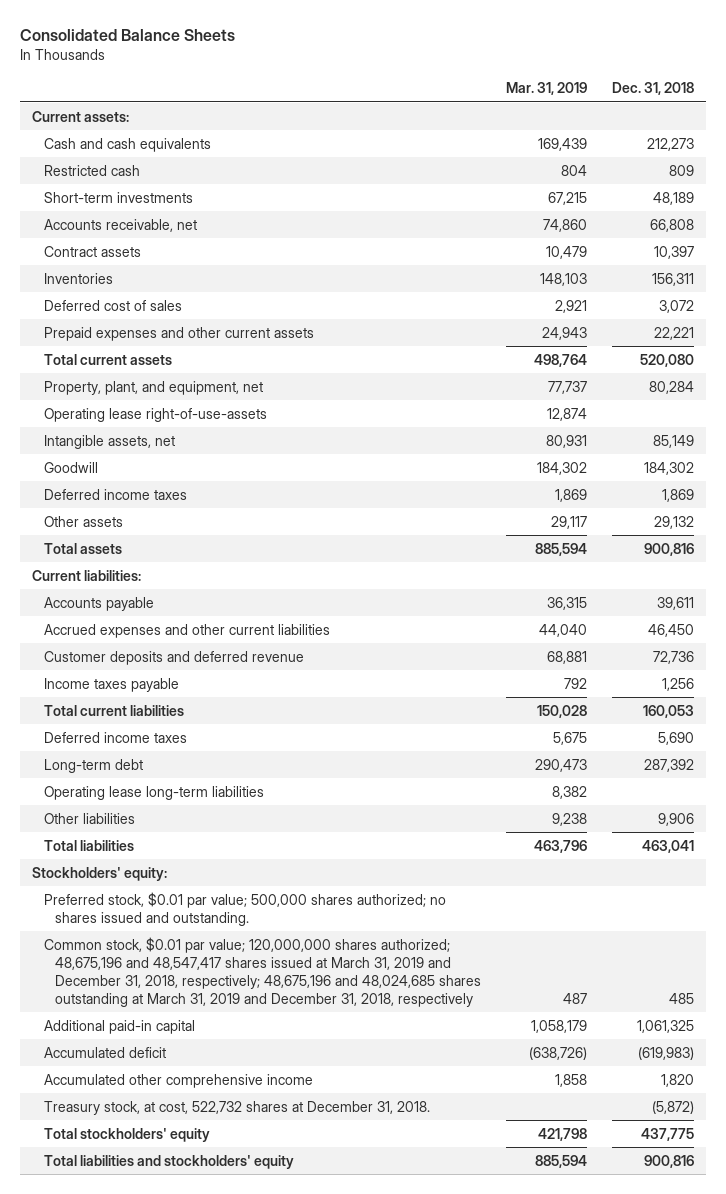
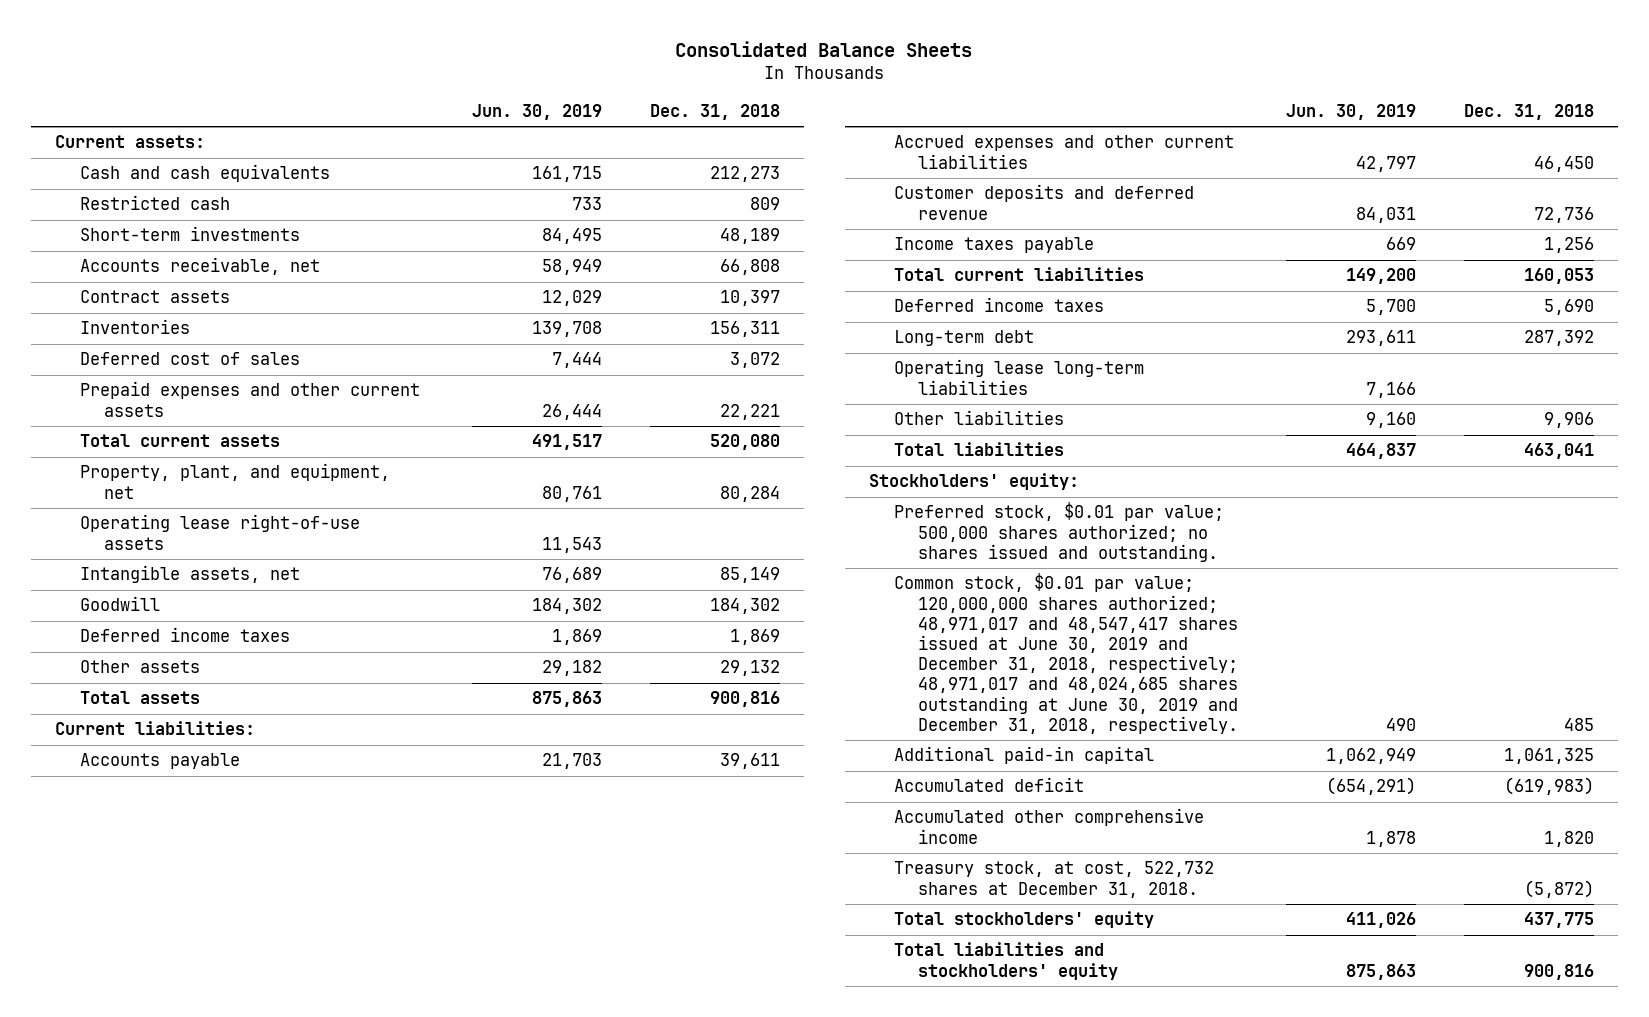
[506,82,588,96] Mar. 31, 2019 -> none
none -> [472,103,603,120] Jun. 30, 2019
[43,407,267,422] Operating lease right-of-use-assets -> [79,514,360,550] Operating lease right-of-use assets
[43,936,482,1007] Common stock, $0.01 par value; 120,000,000 shares authorized; 48,675,196 and 48,547,417 shares issued at March 31, 2019 and December 31, 2018, respectively; 48,675,196 and 48,024,685 shares outstanding at March 31, 2019 and December 31, 2018, respectively -> [893,573,1239,734] Common stock, $0.01 par value; 120,000,000 shares authorized; 48,971,017 and 48,547,417 shares issued at June 30, 2019 and December 31, 2018, respectively; 48,971,017 and 48,024,685 shares outstanding at June 30, 2019 and December 31, 2018, respectively.

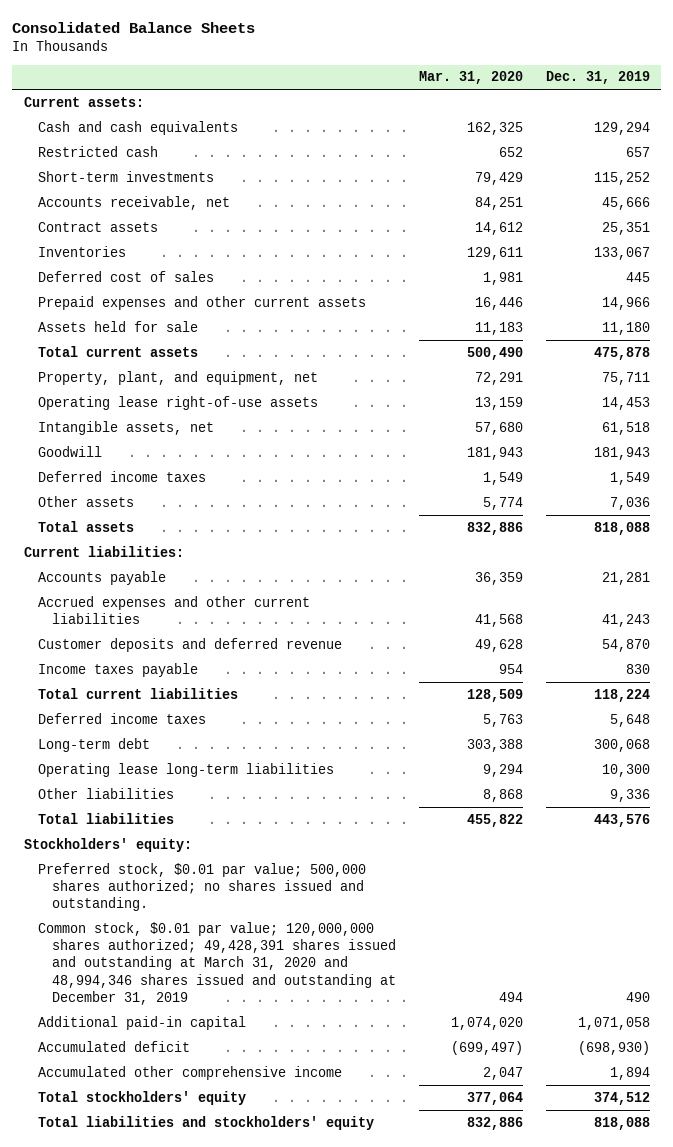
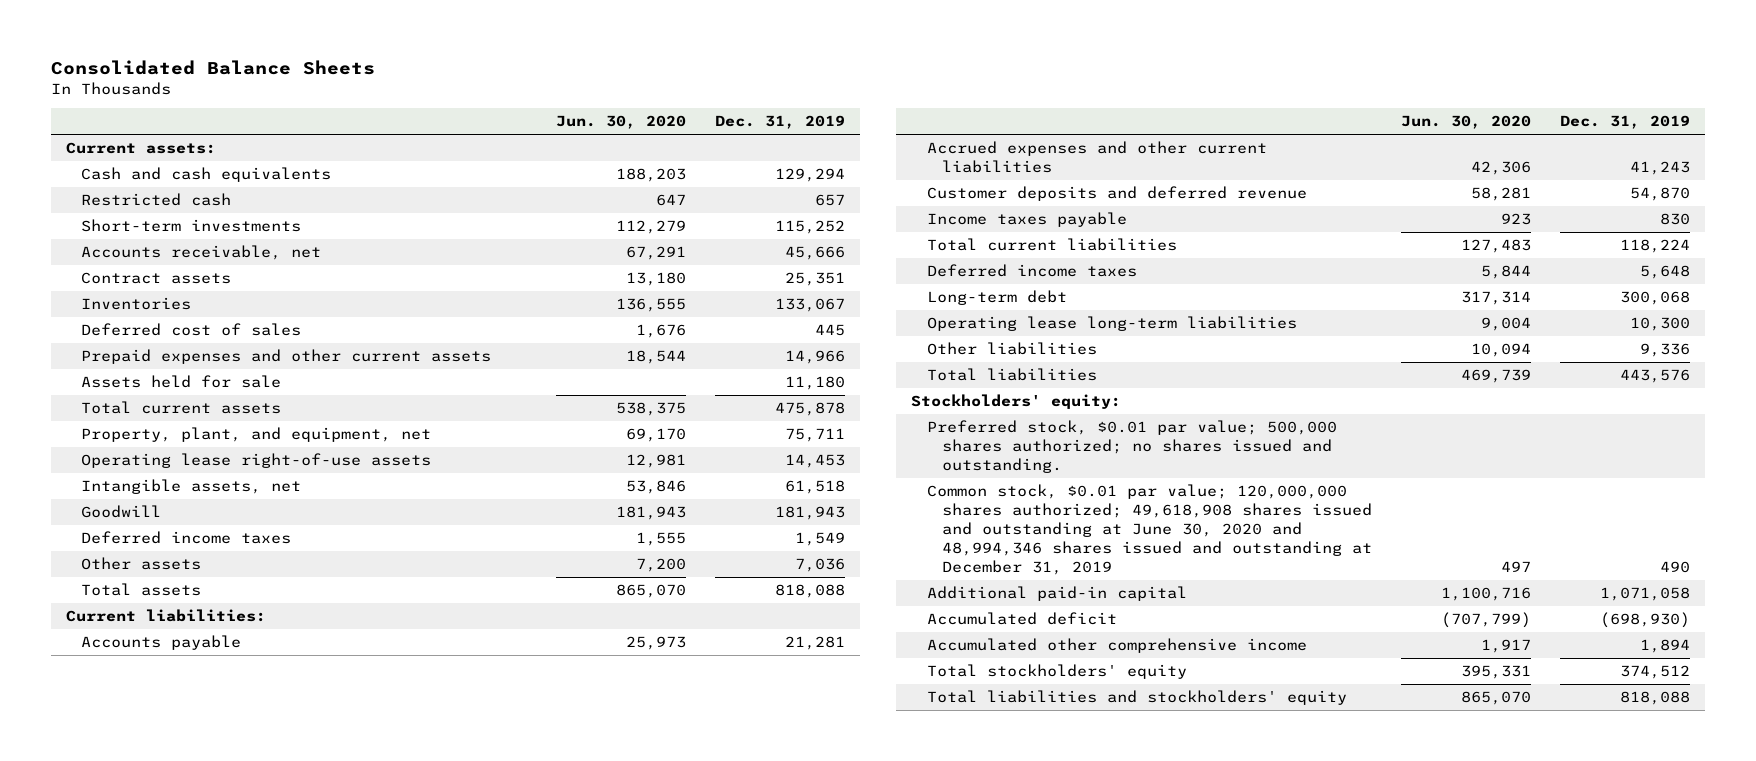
[418,71,523,85] Mar. 31, 2020 -> none
none -> [555,115,686,130] Jun. 30, 2020
[37,921,397,1005] Common stock, $0.01 par value; 120,000,000 shares authorized; 49,428,391 shares issued and outstanding at March 31, 2020 and 48,994,346 shares issued and outstanding at December 31, 2019 -> [926,483,1373,576] Common stock, $0.01 par value; 120,000,000 shares authorized; 49,618,908 shares issued and outstanding at June 30, 2020 and 48,994,346 shares issued and outstanding at December 31, 2019

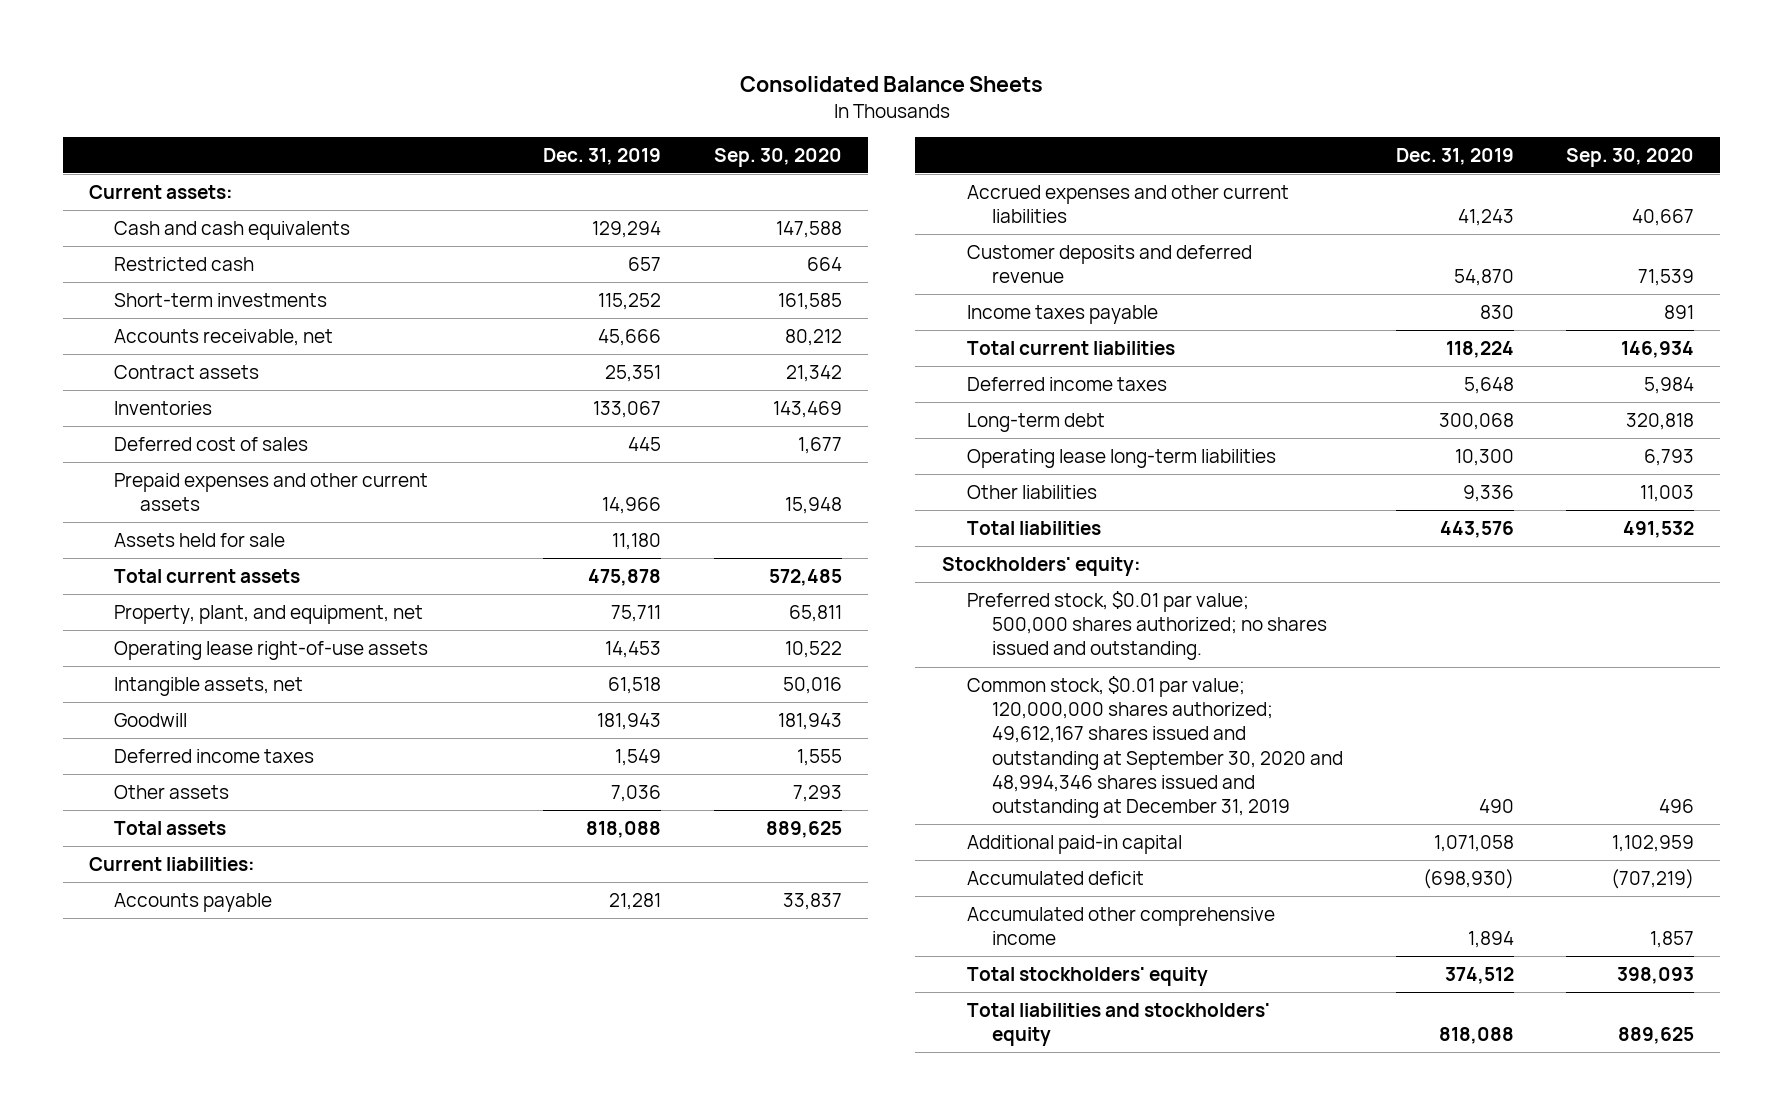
[555,115,686,130] Jun. 30, 2020 -> none
none -> [713,147,842,167] Sep. 30, 2020
[926,483,1373,576] Common stock, $0.01 par value; 120,000,000 shares authorized; 49,618,908 shares issued and outstanding at June 30, 2020 and 48,994,346 shares issued and outstanding at December 31, 2019 -> [966,675,1344,819] Common stock, $0.01 par value; 120,000,000 shares authorized; 49,612,167 shares issued and outstanding at September 30, 2020 and 48,994,346 shares issued and outstanding at December 31, 2019

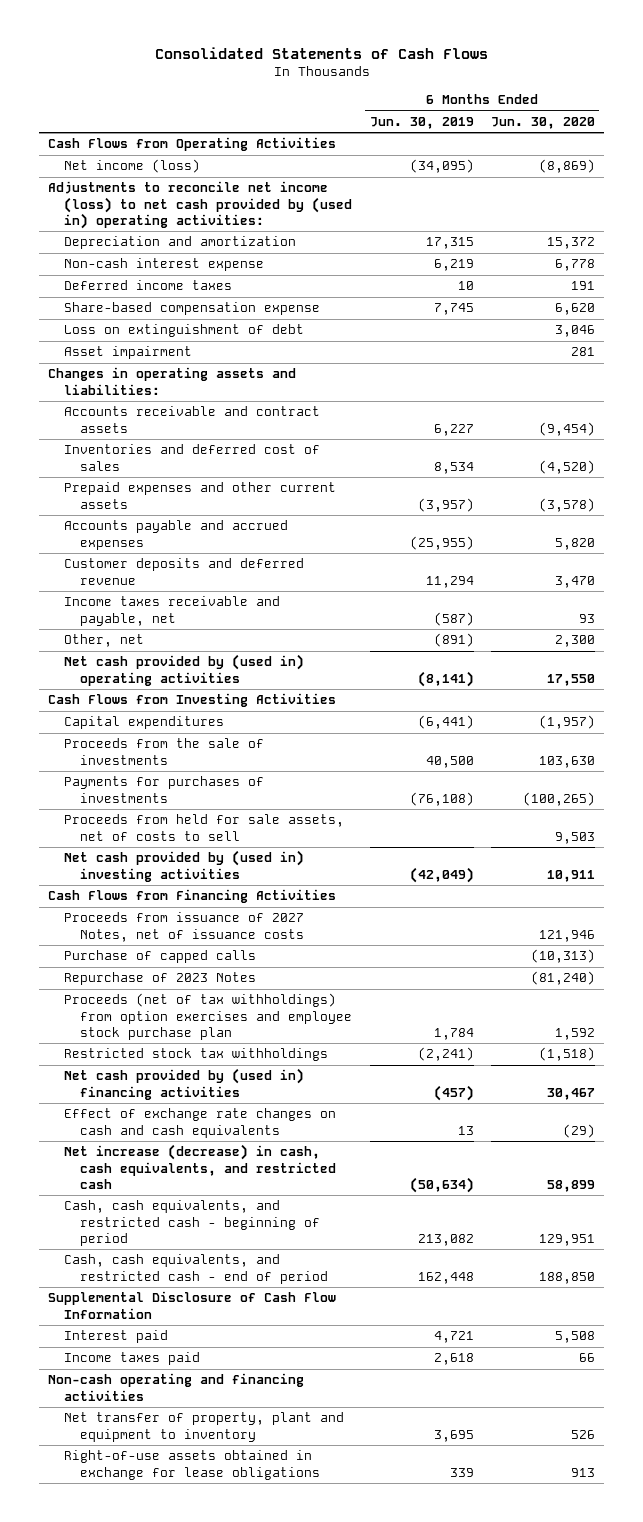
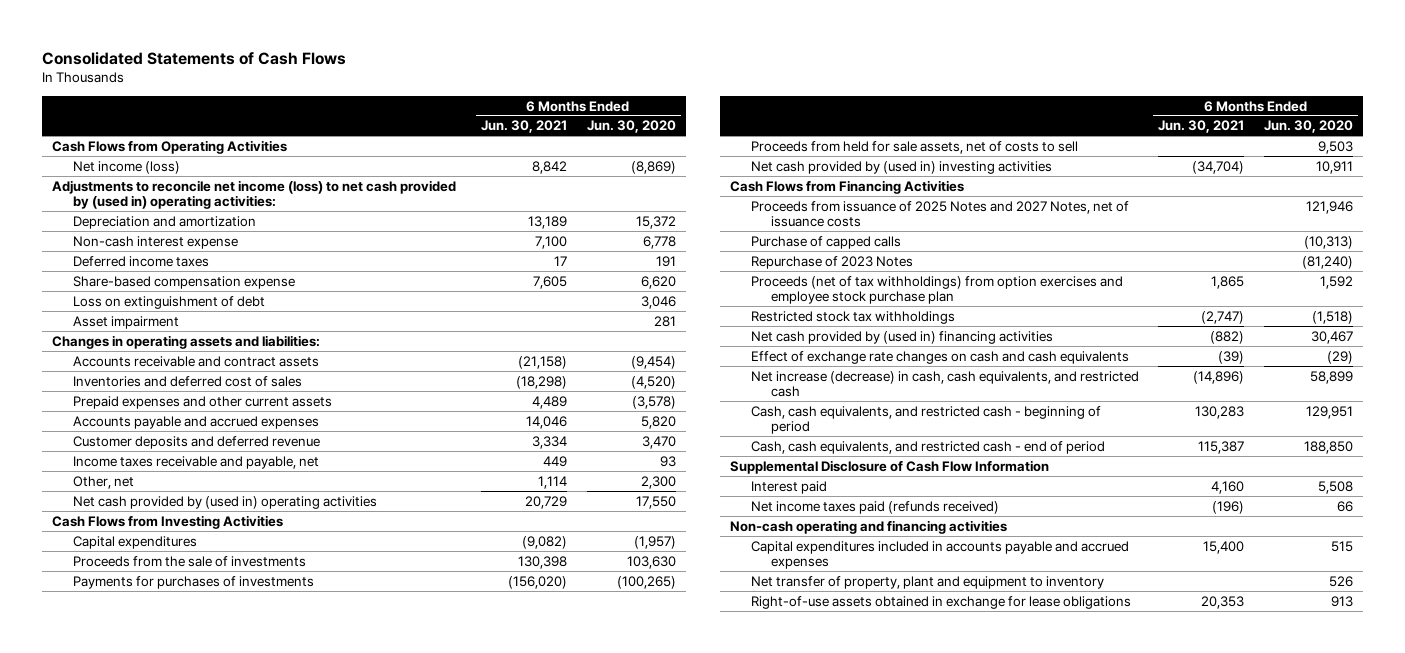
[369,116,474,129] Jun. 30, 2019 -> none
none -> [480,120,567,134] Jun. 30, 2021
[64,912,305,942] Proceeds from issuance of 2027 Notes, net of issuance costs -> [750,200,1129,228] Proceeds from issuance of 2025 Notes and 2027 Notes, net of issuance costs
[64,1352,201,1366] Income taxes paid -> [750,500,999,514] Net income taxes paid (refunds received)
none -> [750,540,1129,570] Capital expenditures included in accounts payable and accrued expenses

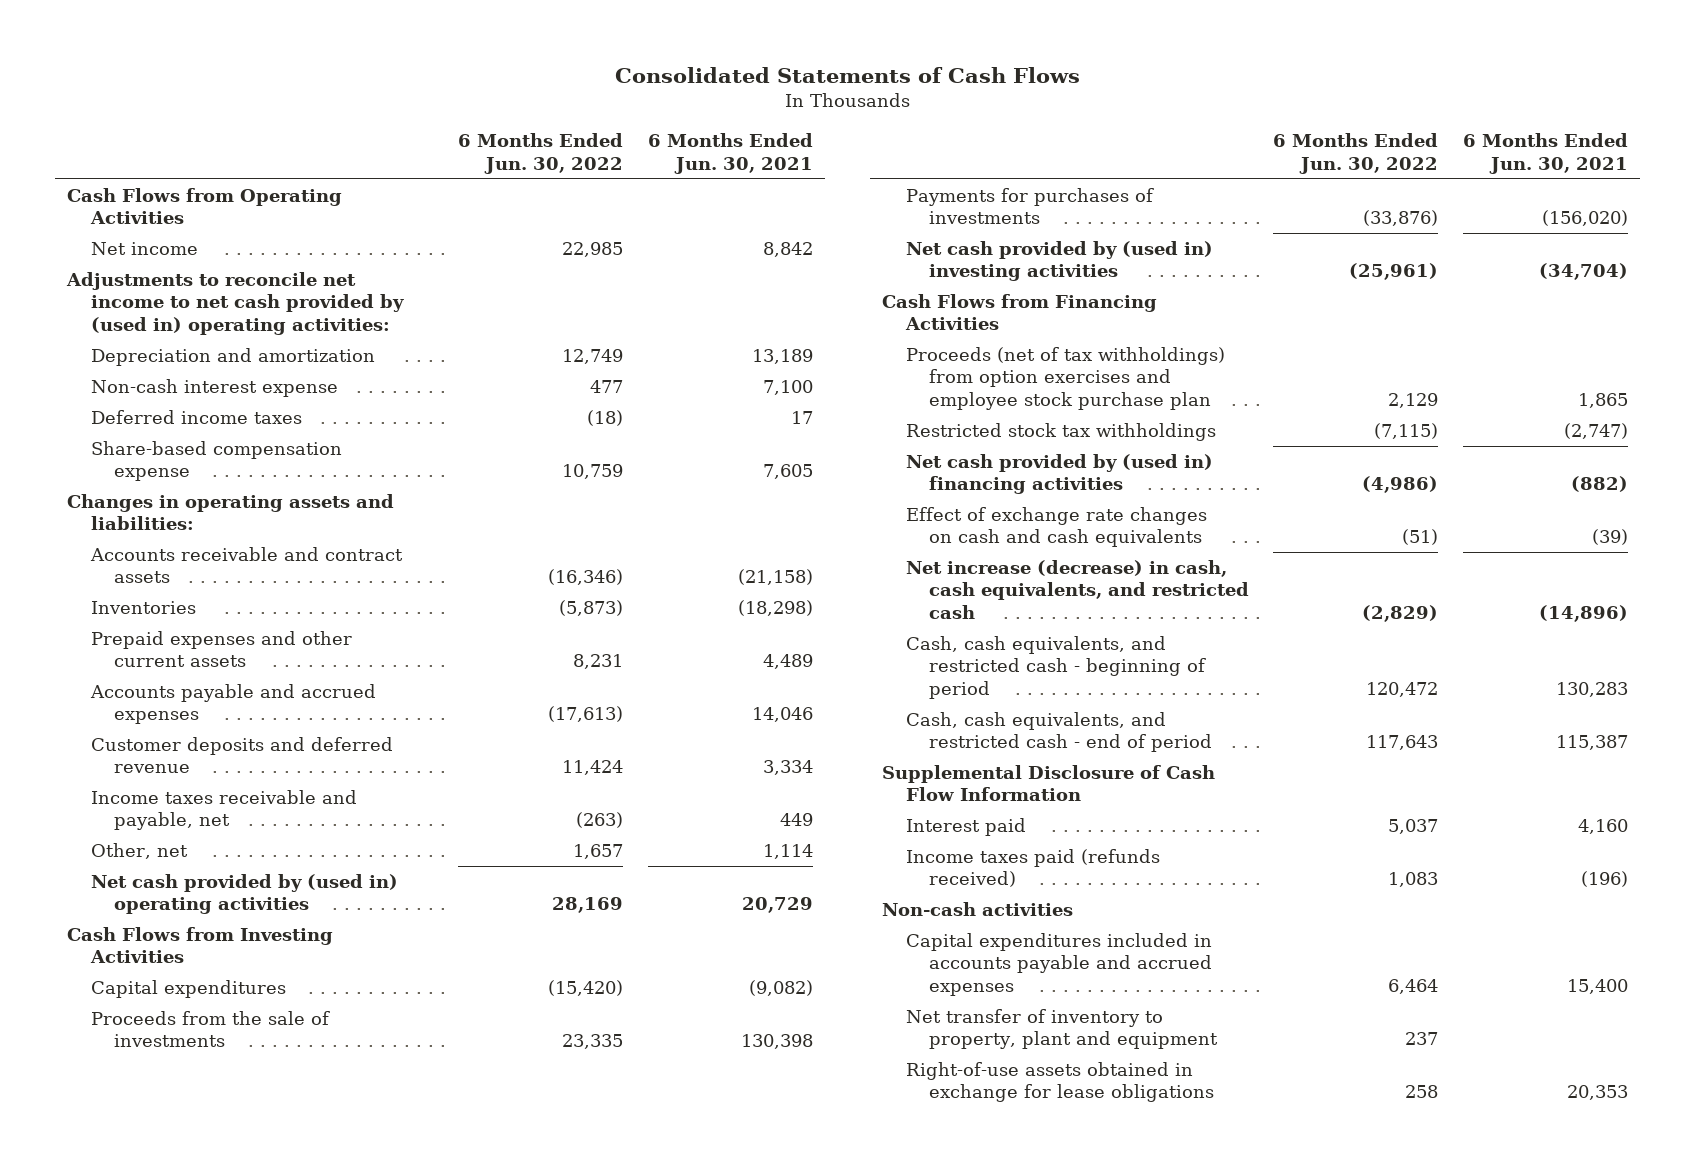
[586,120,676,134] Jun. 30, 2020 -> none
none -> [458,133,624,174] 6 Months Ended Jun. 30, 2022
[73,160,181,174] Net income (loss) -> [90,242,198,256] Net income
[52,179,457,210] Adjustments to reconcile net income (loss) to net cash provided by (used in) operating activities: -> [66,272,404,335] Adjustments to reconcile net income to net cash provided by (used in) operating activities:
[73,295,266,309] Loss on extinguishment of debt -> none
[73,315,180,329] Asset impairment -> none
[73,375,303,387] Inventories and deferred cost of sales -> [90,601,196,615] Inventories
[750,140,1078,154] Proceeds from held for sale assets, net of costs to sell -> none
[750,200,1129,228] Proceeds from issuance of 2025 Notes and 2027 Notes, net of issuance costs -> none
[750,235,901,249] Purchase of capped calls -> none
[750,255,913,269] Repurchase of 2023 Notes -> none
[750,500,999,514] Net income taxes paid (refunds received) -> [905,849,1160,888] Income taxes paid (refunds received)
[729,519,1007,534] Non-cash operating and financing activities -> [882,902,1074,917] Non-cash activities
[750,575,1104,589] Net transfer of property, plant and equipment to inventory -> [905,1009,1218,1050] Net transfer of inventory to property, plant and equipment

